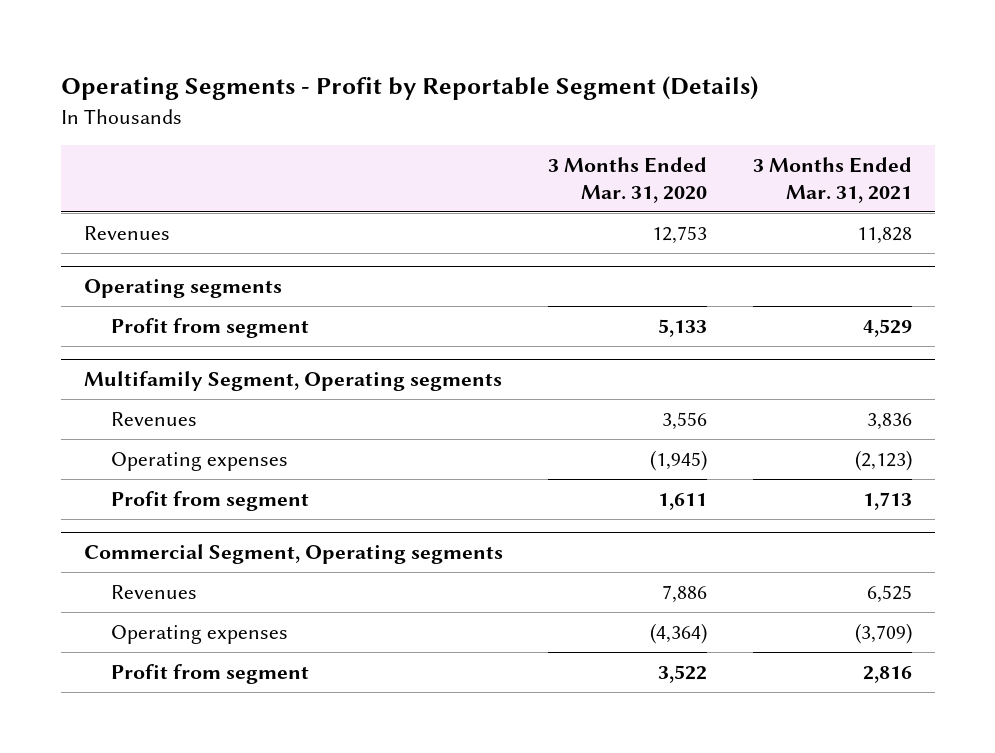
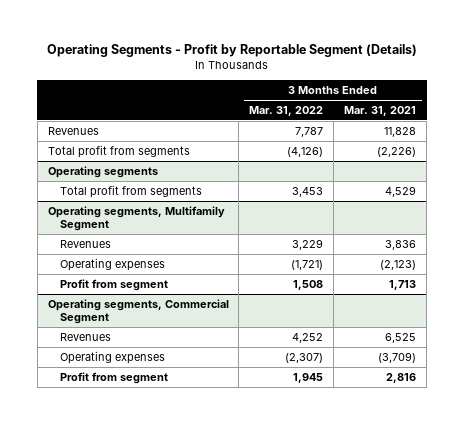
[548,157,708,203] 3 Months Ended Mar. 31, 2020 -> none
none -> [249,106,324,117] Mar. 31, 2022
none -> [47,144,190,158] Total profit from segments
[110,318,309,339] Profit from segment -> [60,184,203,198] Total profit from segments
[83,371,502,392] Multifamily Segment, Operating segments -> [47,205,225,232] Operating segments, Multifamily Segment
[83,544,503,565] Commercial Segment, Operating segments -> [47,298,229,325] Operating segments, Commercial Segment

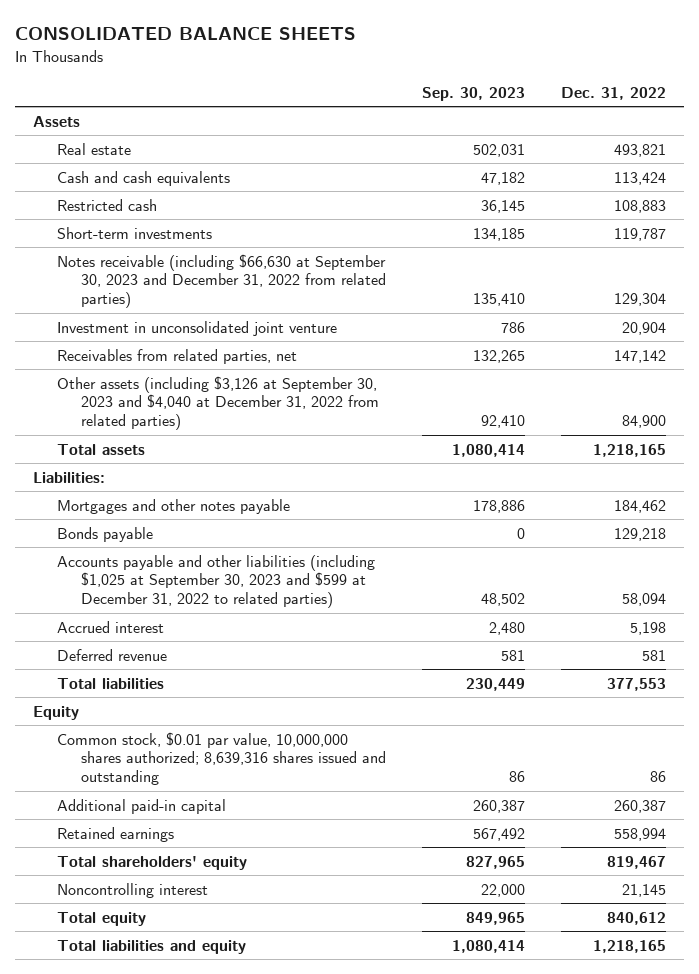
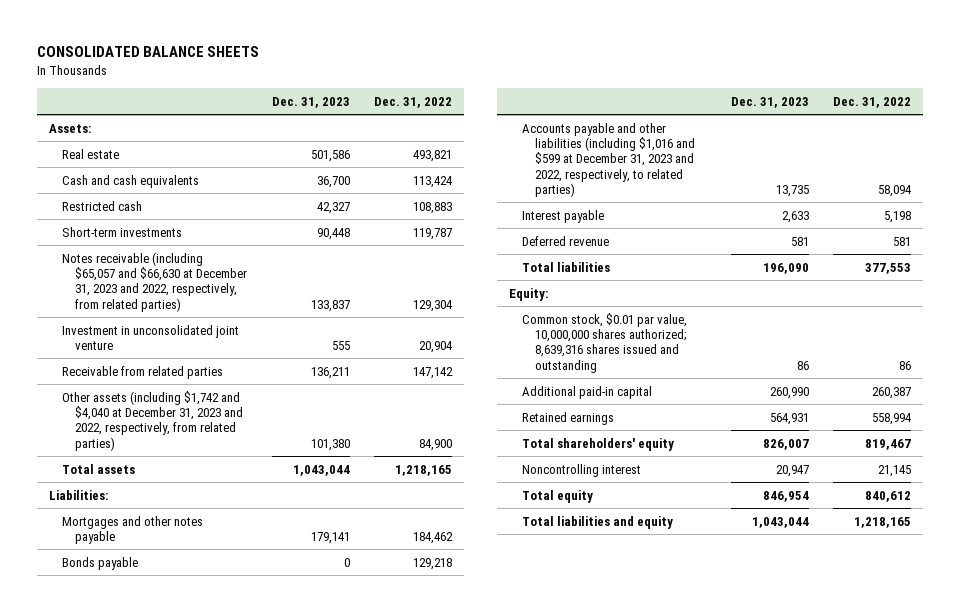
[422,86,526,101] Sep. 30, 2023 -> none
none -> [271,96,350,108] Dec. 31, 2023
[33,115,81,127] Assets -> [49,123,92,133] Assets:
[57,253,387,309] Notes receivable (including $66,630 at September 30, 2023 and December 31, 2022 from related parties) -> [62,251,248,312] Notes receivable (including $65,057 and $66,630 at December 31, 2023 and 2022, respectively, from related parties)
[57,348,298,364] Receivables from related parties, net -> [62,365,224,379] Receivable from related parties
[57,375,380,431] Other assets (including $3,126 at September 30, 2023 and $4,040 at December 31, 2022 from related parties) -> [62,390,244,451] Other assets (including $1,742 and $4,040 at December 31, 2023 and 2022, respectively, from related parties)
[57,554,376,609] Accounts payable and other liabilities (including $1,025 at September 30, 2023 and $599 at December 31, 2022 to related parties) -> [521,122,695,198] Accounts payable and other liabilities (including $1,016 and $599 at December 31, 2023 and 2022, respectively, to related parties)
[57,620,165,633] Accrued interest -> [521,209,604,223] Interest payable
[33,705,80,720] Equity -> [508,287,548,301] Equity:

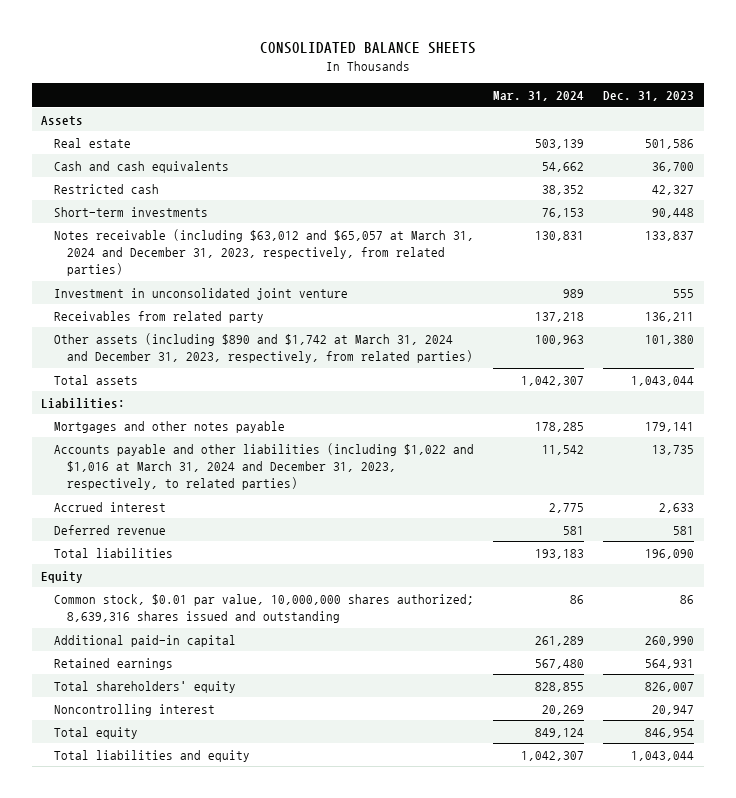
[373,96,452,108] Dec. 31, 2022 -> none
none -> [493,91,585,102] Mar. 31, 2024
[49,123,92,133] Assets: -> [41,115,84,126] Assets
[62,251,248,312] Notes receivable (including $65,057 and $66,630 at December 31, 2023 and 2022, respectively, from related parties) -> [54,228,475,277] Notes receivable (including $63,012 and $65,057 at March 31, 2024 and December 31, 2023, respectively, from related parties)
[62,365,224,379] Receivable from related parties -> [54,310,265,323] Receivables from related party
[62,390,244,451] Other assets (including $1,742 and $4,040 at December 31, 2023 and 2022, respectively, from related parties) -> [54,332,474,364] Other assets (including $890 and $1,742 at March 31, 2024 and December 31, 2023, respectively, from related parties)
[62,556,139,570] Bonds payable -> none
[521,122,695,198] Accounts payable and other liabilities (including $1,016 and $599 at December 31, 2023 and 2022, respectively, to related parties) -> [54,442,475,491] Accounts payable and other liabilities (including $1,022 and $1,016 at March 31, 2024 and December 31, 2023, respectively, to related parties)
[521,209,604,223] Interest payable -> [54,501,167,512] Accrued interest
[508,287,548,301] Equity: -> [41,570,84,583] Equity

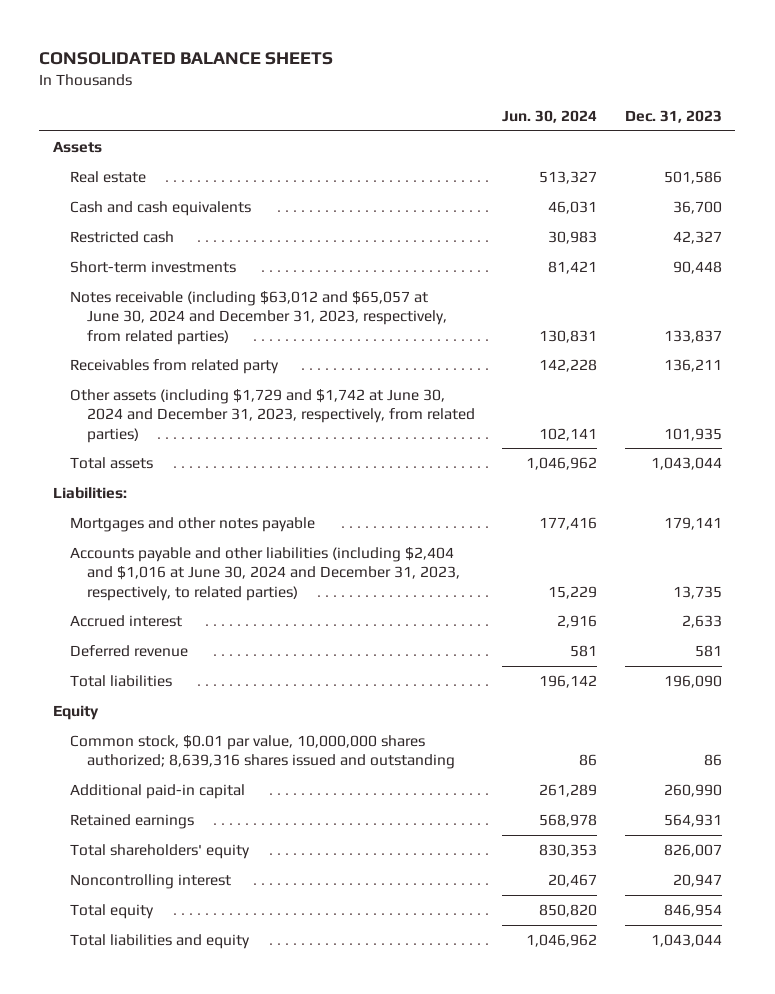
[493,91,585,102] Mar. 31, 2024 -> none
none -> [502,109,598,123] Jun. 30, 2024
[54,287,349,300] Investment in unconsolidated joint venture -> none
[54,228,475,277] Notes receivable (including $63,012 and $65,057 at March 31, 2024 and December 31, 2023, respectively, from related parties) -> [70,291,448,345] Notes receivable (including $63,012 and $65,057 at June 30, 2024 and December 31, 2023, respectively, from related parties)
[54,332,474,364] Other assets (including $890 and $1,742 at March 31, 2024 and December 31, 2023, respectively, from related parties) -> [70,389,476,443] Other assets (including $1,729 and $1,742 at June 30, 2024 and December 31, 2023, respectively, from related parties)
[645,334,695,345] 101,380 -> [663,427,722,441] 101,935
[54,442,475,491] Accounts payable and other liabilities (including $1,022 and $1,016 at March 31, 2024 and December 31, 2023, respectively, to related parties) -> [70,547,461,601] Accounts payable and other liabilities (including $2,404 and $1,016 at June 30, 2024 and December 31, 2023, respectively, to related parties)

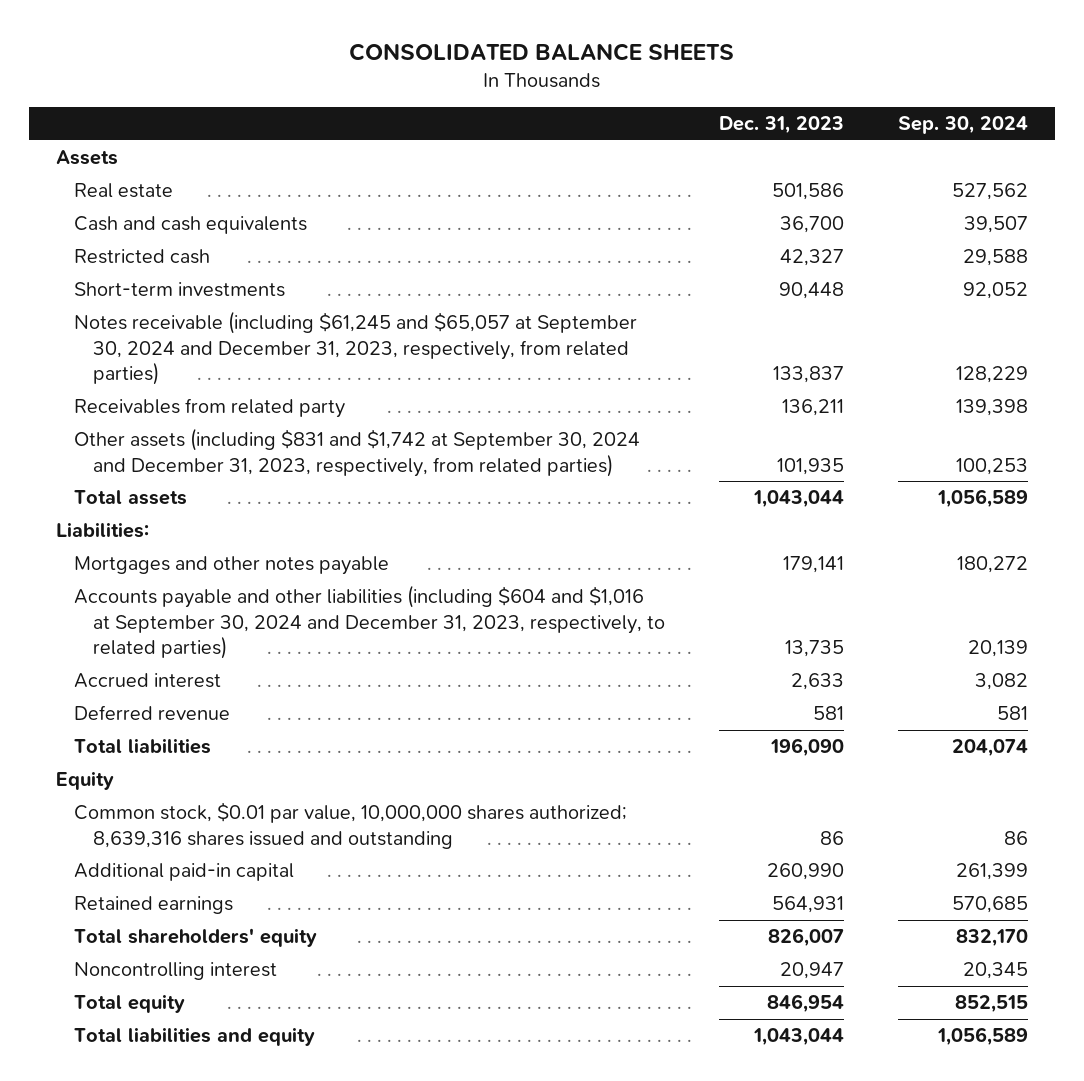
[502,109,598,123] Jun. 30, 2024 -> none
none -> [898,116,1029,135] Sep. 30, 2024
[70,291,448,345] Notes receivable (including $63,012 and $65,057 at June 30, 2024 and December 31, 2023, respectively, from related parties) -> [74,311,638,386] Notes receivable (including $61,245 and $65,057 at September 30, 2024 and December 31, 2023, respectively, from related parties)
[70,389,476,443] Other assets (including $1,729 and $1,742 at June 30, 2024 and December 31, 2023, respectively, from related parties) -> [74,428,641,477] Other assets (including $831 and $1,742 at September 30, 2024 and December 31, 2023, respectively, from related parties)
[70,547,461,601] Accounts payable and other liabilities (including $2,404 and $1,016 at June 30, 2024 and December 31, 2023, respectively, to related parties) -> [74,585,665,660] Accounts payable and other liabilities (including $604 and $1,016 at September 30, 2024 and December 31, 2023, respectively, to related parties)

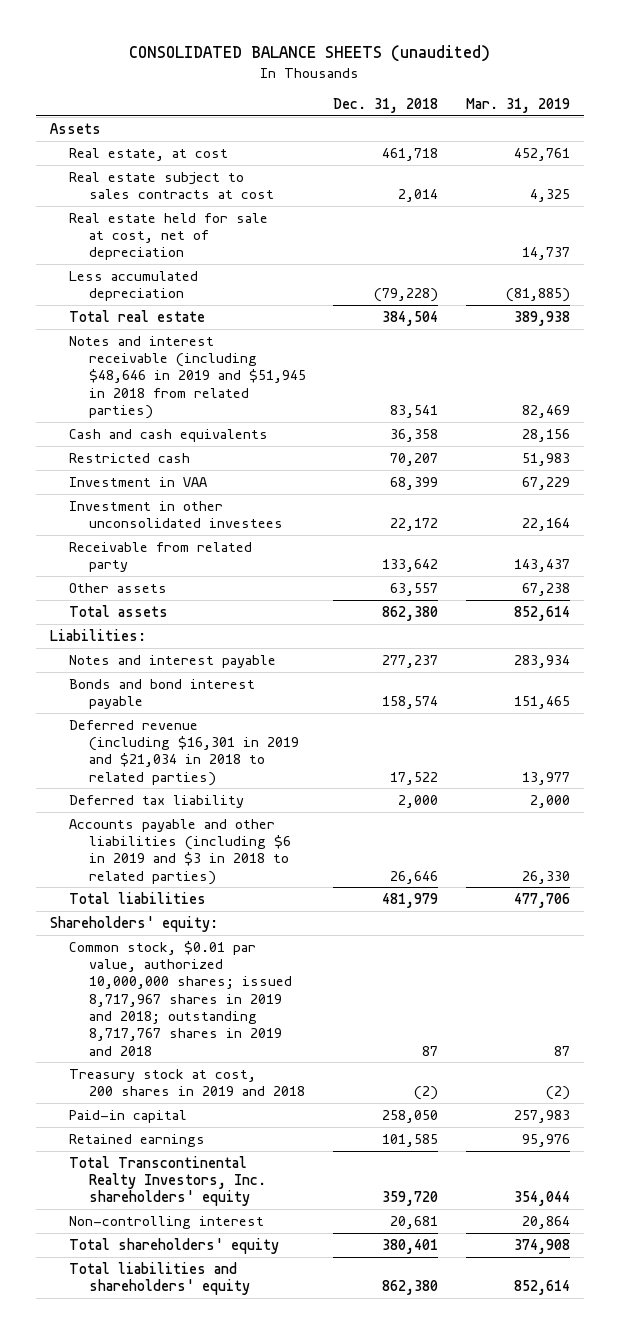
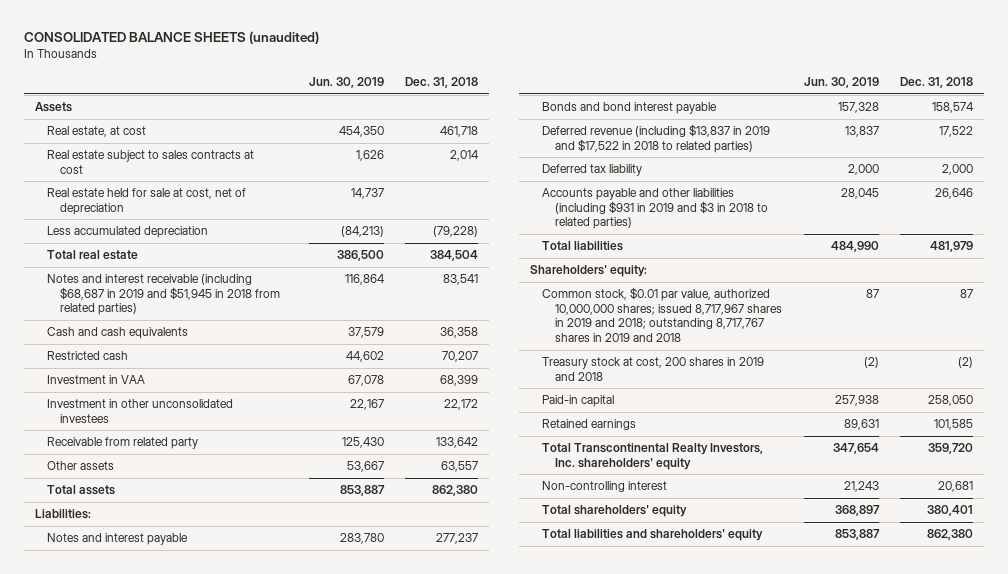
[465,97,570,113] Mar. 31, 2019 -> none
none -> [308,77,384,89] Jun. 30, 2019
[69,335,306,419] Notes and interest receivable (including $48,646 in 2019 and $51,945 in 2018 from related parties) -> [47,274,281,316] Notes and interest receivable (including $68,687 in 2019 and $51,945 in 2018 from related parties)
[69,719,299,786] Deferred revenue (including $16,301 in 2019 and $21,034 in 2018 to related parties) -> [542,124,771,153] Deferred revenue (including $13,837 in 2019 and $17,522 in 2018 to related parties)
[69,818,291,885] Accounts payable and other liabilities (including $6 in 2019 and $3 in 2018 to related parties) -> [542,188,768,230] Accounts payable and other liabilities (including $931 in 2019 and $3 in 2018 to related parties)

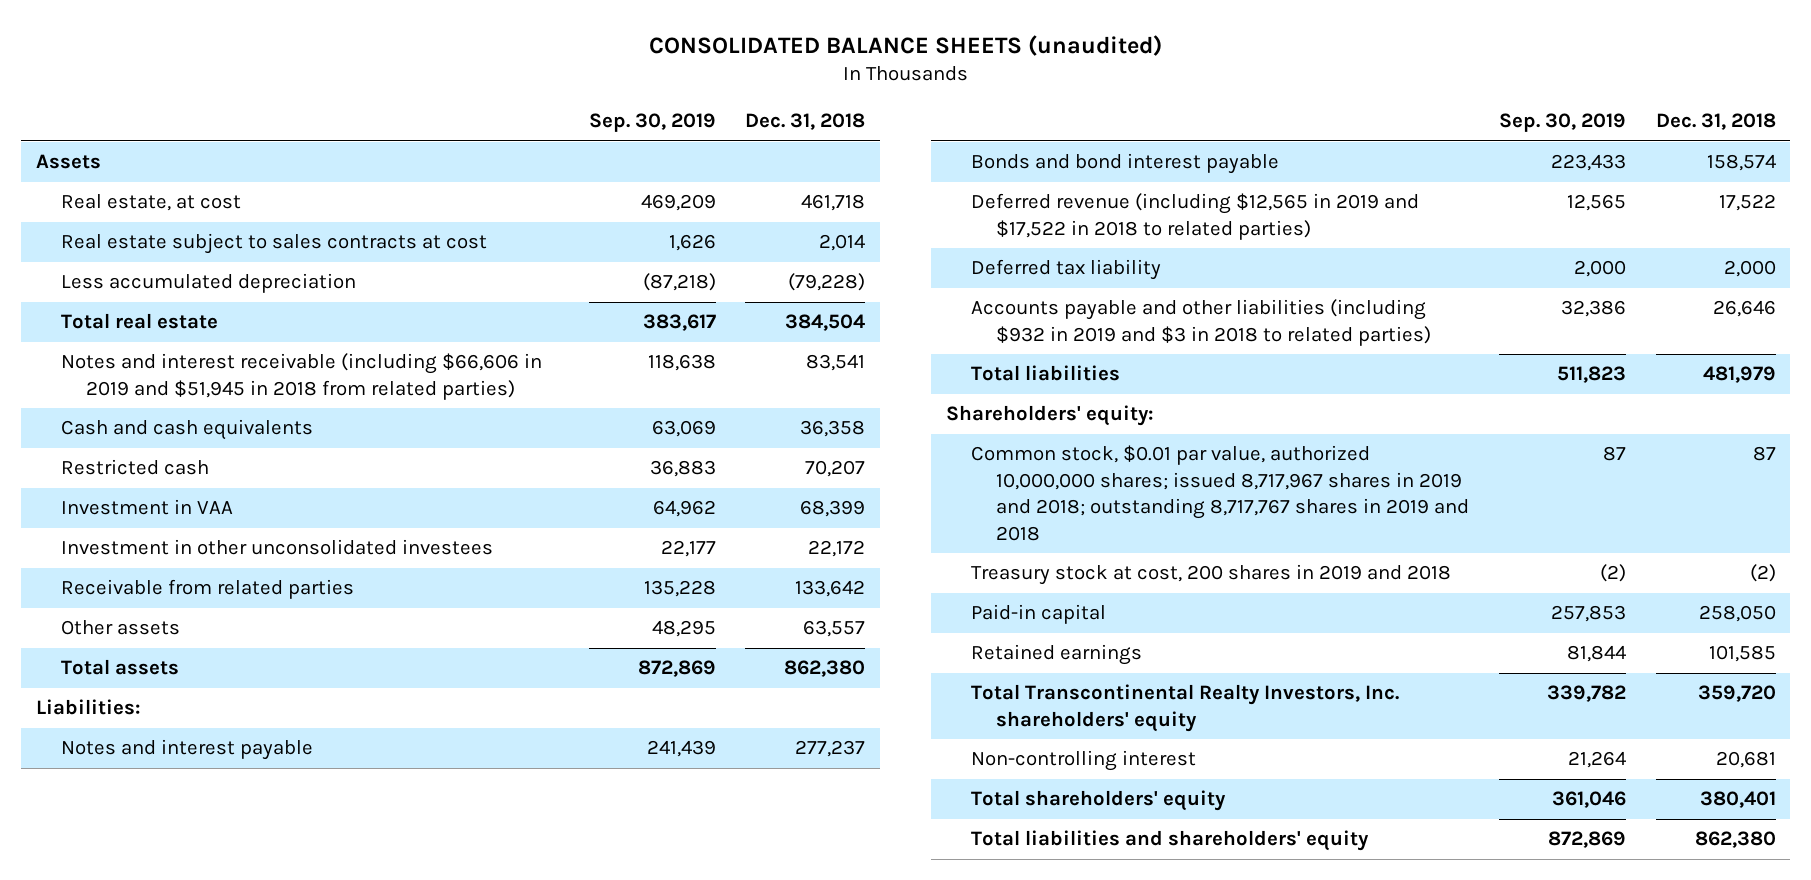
[308,77,384,89] Jun. 30, 2019 -> none
none -> [588,113,716,133] Sep. 30, 2019
[47,188,247,215] Real estate held for sale at cost, net of depreciation -> none
[47,274,281,316] Notes and interest receivable (including $68,687 in 2019 and $51,945 in 2018 from related parties) -> [60,353,542,400] Notes and interest receivable (including $66,606 in 2019 and $51,945 in 2018 from related parties)
[47,437,199,450] Receivable from related party -> [60,579,354,600] Receivable from related parties
[542,124,771,153] Deferred revenue (including $13,837 in 2019 and $17,522 in 2018 to related parties) -> [971,193,1420,240] Deferred revenue (including $12,565 in 2019 and $17,522 in 2018 to related parties)
[542,188,768,230] Accounts payable and other liabilities (including $931 in 2019 and $3 in 2018 to related parties) -> [971,299,1432,346] Accounts payable and other liabilities (including $932 in 2019 and $3 in 2018 to related parties)

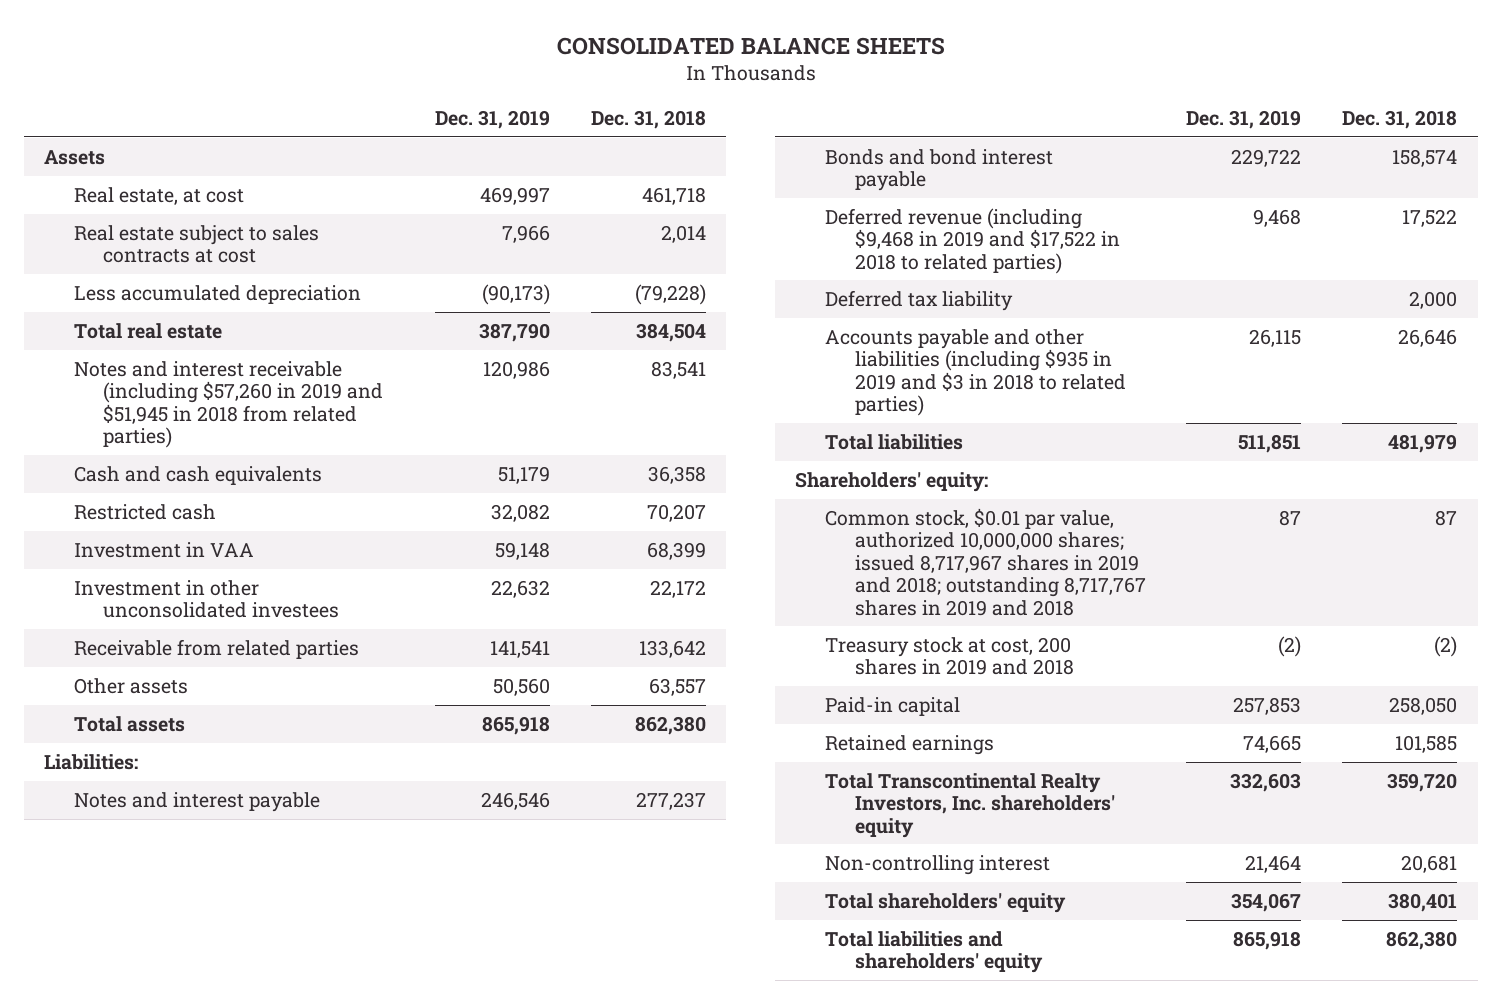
[648,34,1162,56] CONSOLIDATED BALANCE SHEETS (unaudited) -> [556,36,945,55] CONSOLIDATED BALANCE SHEETS
[588,113,716,133] Sep. 30, 2019 -> none
none -> [435,110,551,130] Dec. 31, 2019
[60,353,542,400] Notes and interest receivable (including $66,606 in 2019 and $51,945 in 2018 from related parties) -> [73,360,384,449] Notes and interest receivable (including $57,260 in 2019 and $51,945 in 2018 from related parties)
[971,193,1420,240] Deferred revenue (including $12,565 in 2019 and $17,522 in 2018 to related parties) -> [824,207,1120,274] Deferred revenue (including $9,468 in 2019 and $17,522 in 2018 to related parties)
[971,299,1432,346] Accounts payable and other liabilities (including $932 in 2019 and $3 in 2018 to related parties) -> [824,328,1126,417] Accounts payable and other liabilities (including $935 in 2019 and $3 in 2018 to related parties)

